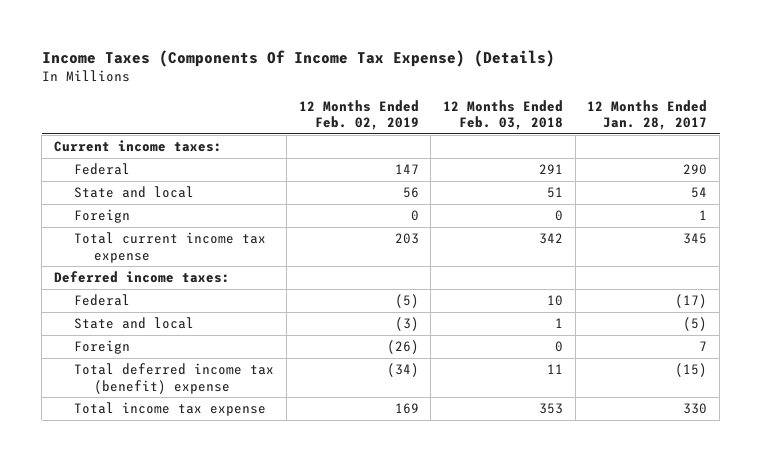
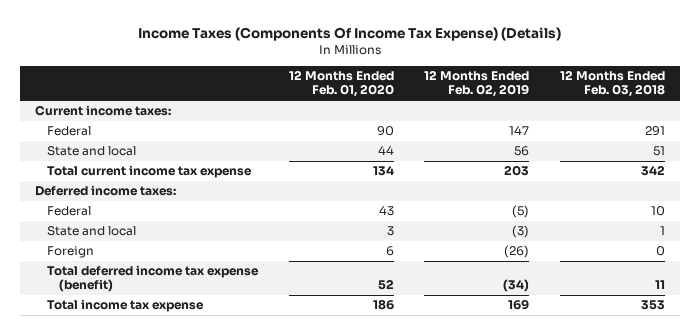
[587,99,708,131] 12 Months Ended Jan. 28, 2017 -> none
none -> [288,70,394,98] 12 Months Ended Feb. 01, 2020
[74,209,131,224] Foreign -> none
[74,363,275,394] Total deferred income tax (benefit) expense -> [46,265,259,293] Total deferred income tax expense (benefit)

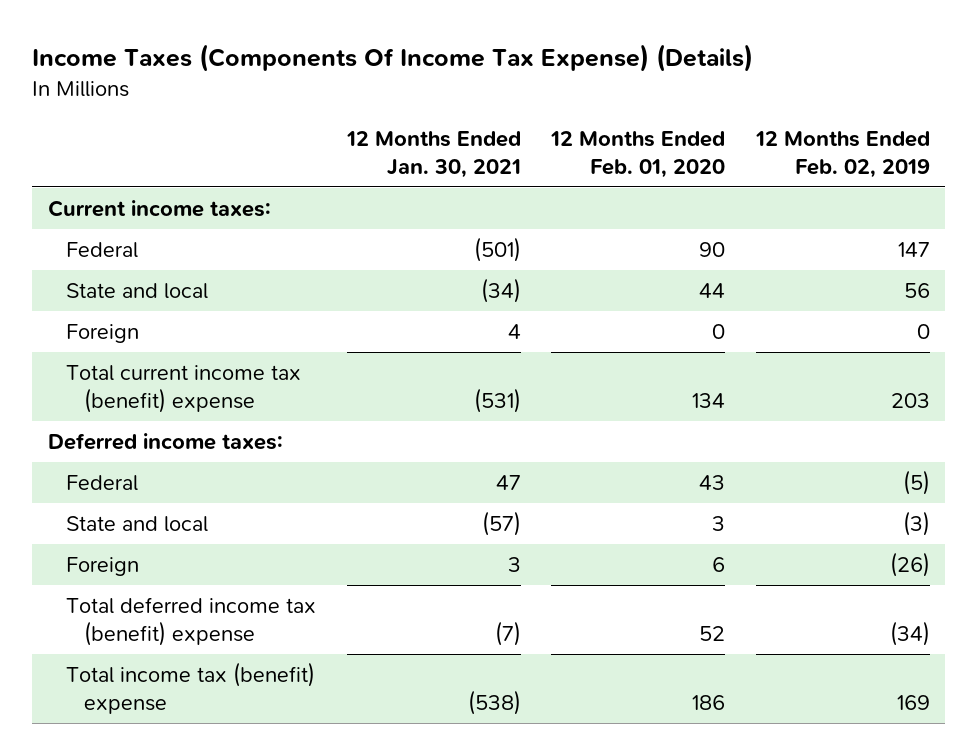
[560,70,666,98] 12 Months Ended Feb. 03, 2018 -> none
none -> [345,130,521,178] 12 Months Ended Jan. 30, 2021
none -> [65,324,139,344] Foreign
[46,165,252,179] Total current income tax expense -> [65,365,301,413] Total current income tax (benefit) expense
[46,265,259,293] Total deferred income tax expense (benefit) -> [65,597,316,646] Total deferred income tax (benefit) expense
[46,299,204,313] Total income tax expense -> [65,662,315,714] Total income tax (benefit) expense

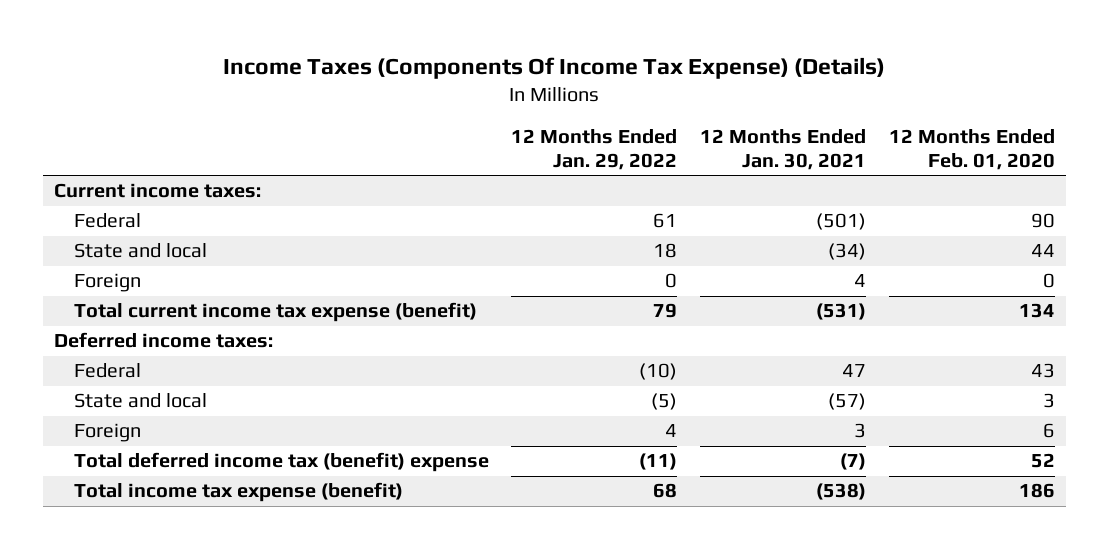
[754,130,930,178] 12 Months Ended Feb. 02, 2019 -> none
none -> [511,128,678,171] 12 Months Ended Jan. 29, 2022
[65,365,301,413] Total current income tax (benefit) expense -> [73,302,477,323] Total current income tax expense (benefit)
[65,662,315,714] Total income tax (benefit) expense -> [73,482,403,503] Total income tax expense (benefit)

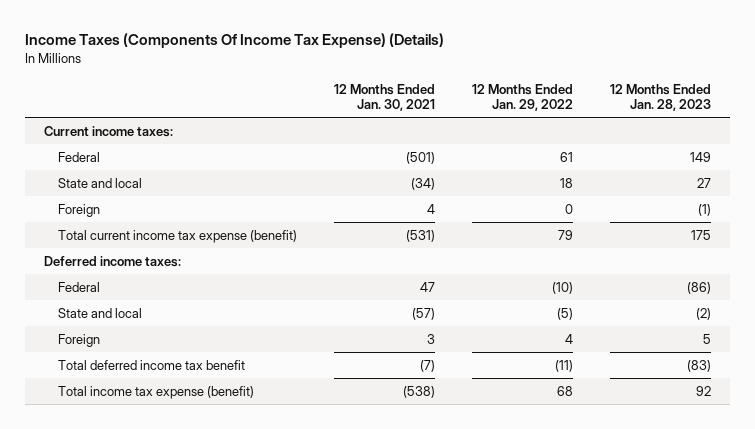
[888,128,1055,171] 12 Months Ended Feb. 01, 2020 -> none
none -> [610,83,712,112] 12 Months Ended Jan. 28, 2023
[73,452,489,473] Total deferred income tax (benefit) expense -> [57,359,245,370] Total deferred income tax benefit

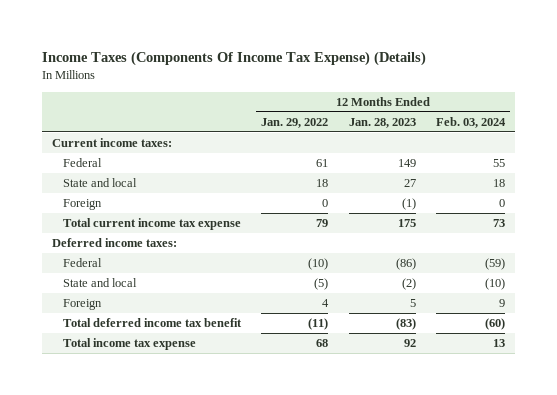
[333,83,435,112] 12 Months Ended Jan. 30, 2021 -> none
none -> [435,116,506,128] Feb. 03, 2024
[57,229,297,243] Total current income tax expense (benefit) -> [63,218,242,231] Total current income tax expense
[57,385,254,399] Total income tax expense (benefit) -> [63,338,197,351] Total income tax expense

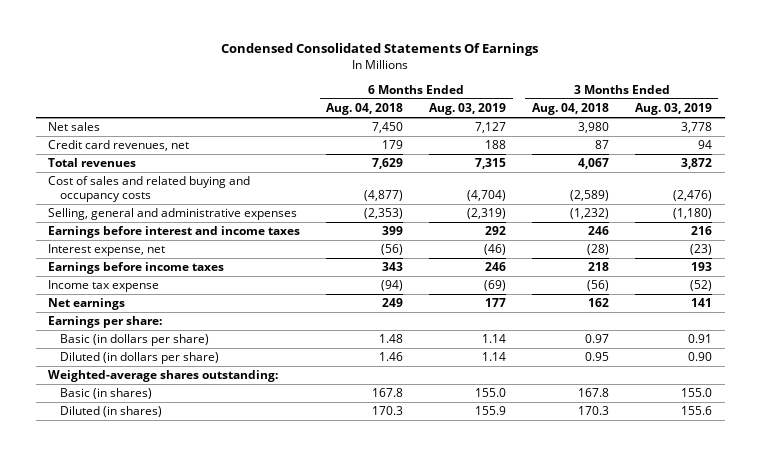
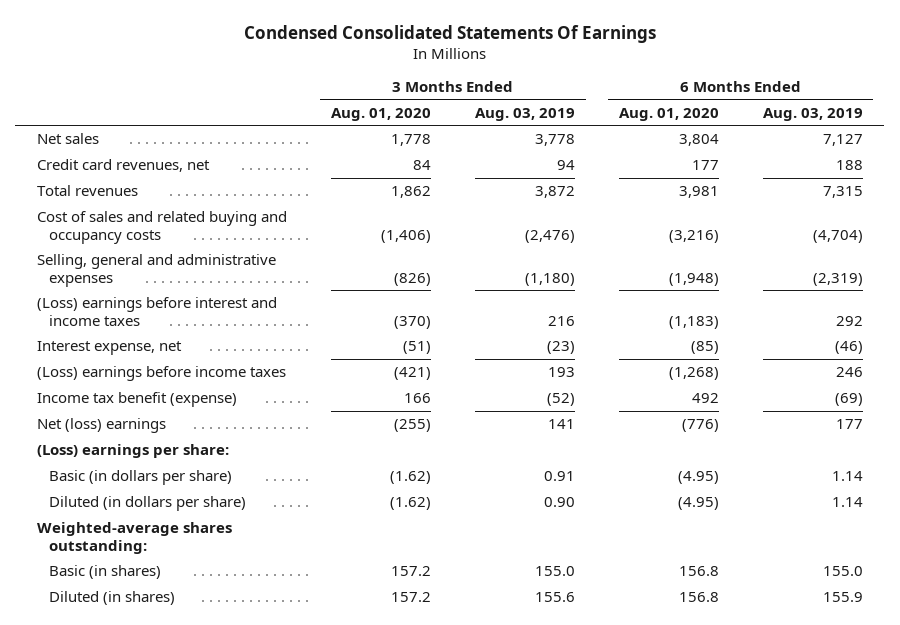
[326,103,404,116] Aug. 04, 2018 -> none
[531,103,609,116] Aug. 04, 2018 -> none
none -> [331,107,432,121] Aug. 01, 2020
none -> [618,107,719,121] Aug. 01, 2020
[48,226,301,239] Earnings before interest and income taxes -> [37,297,278,326] (Loss) earnings before interest and income taxes
[48,262,225,275] Earnings before income taxes -> [37,366,287,382] (Loss) earnings before income taxes
[48,280,160,293] Income tax expense -> [37,392,238,408] Income tax benefit (expense)
[48,298,126,311] Net earnings -> [37,418,167,434] Net (loss) earnings
[48,316,163,329] Earnings per share: -> [37,444,230,459] (Loss) earnings per share:

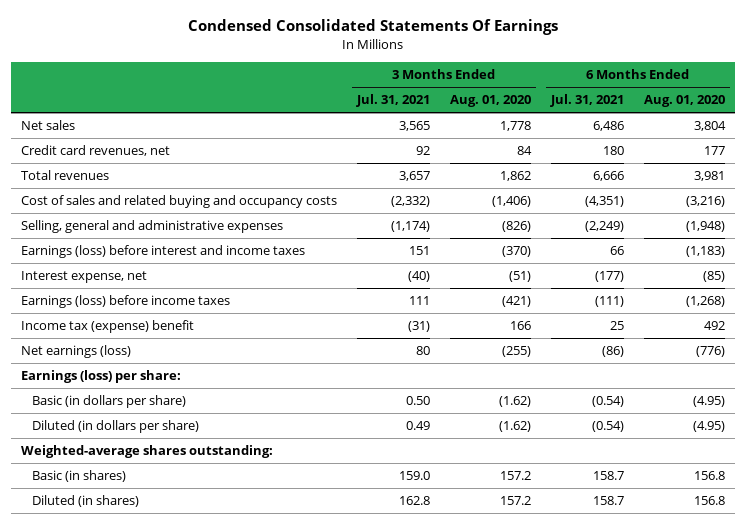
[474,107,575,121] Aug. 03, 2019 -> none
[762,107,863,121] Aug. 03, 2019 -> none
none -> [356,94,431,108] Jul. 31, 2021
none -> [550,94,625,108] Jul. 31, 2021
[37,297,278,326] (Loss) earnings before interest and income taxes -> [21,245,306,259] Earnings (loss) before interest and income taxes
[37,366,287,382] (Loss) earnings before income taxes -> [21,295,231,309] Earnings (loss) before income taxes
[37,392,238,408] Income tax benefit (expense) -> [21,320,195,334] Income tax (expense) benefit
[37,418,167,434] Net (loss) earnings -> [21,345,132,359] Net earnings (loss)
[37,444,230,459] (Loss) earnings per share: -> [21,370,182,384] Earnings (loss) per share:

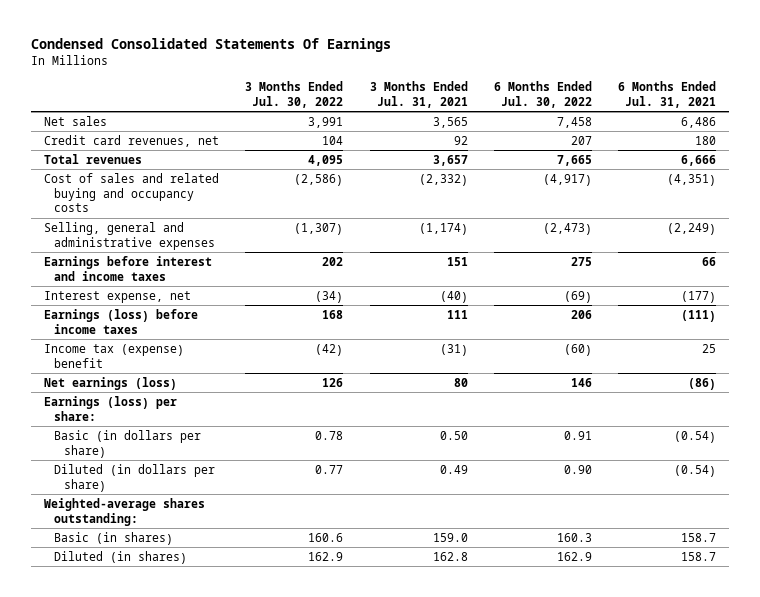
[450,95,532,108] Aug. 01, 2020 -> none
[644,95,726,108] Aug. 01, 2020 -> none
none -> [245,80,344,108] 3 Months Ended Jul. 30, 2022
none -> [493,80,592,108] 6 Months Ended Jul. 30, 2022
[21,245,306,259] Earnings (loss) before interest and income taxes -> [44,255,213,281] Earnings before interest and income taxes

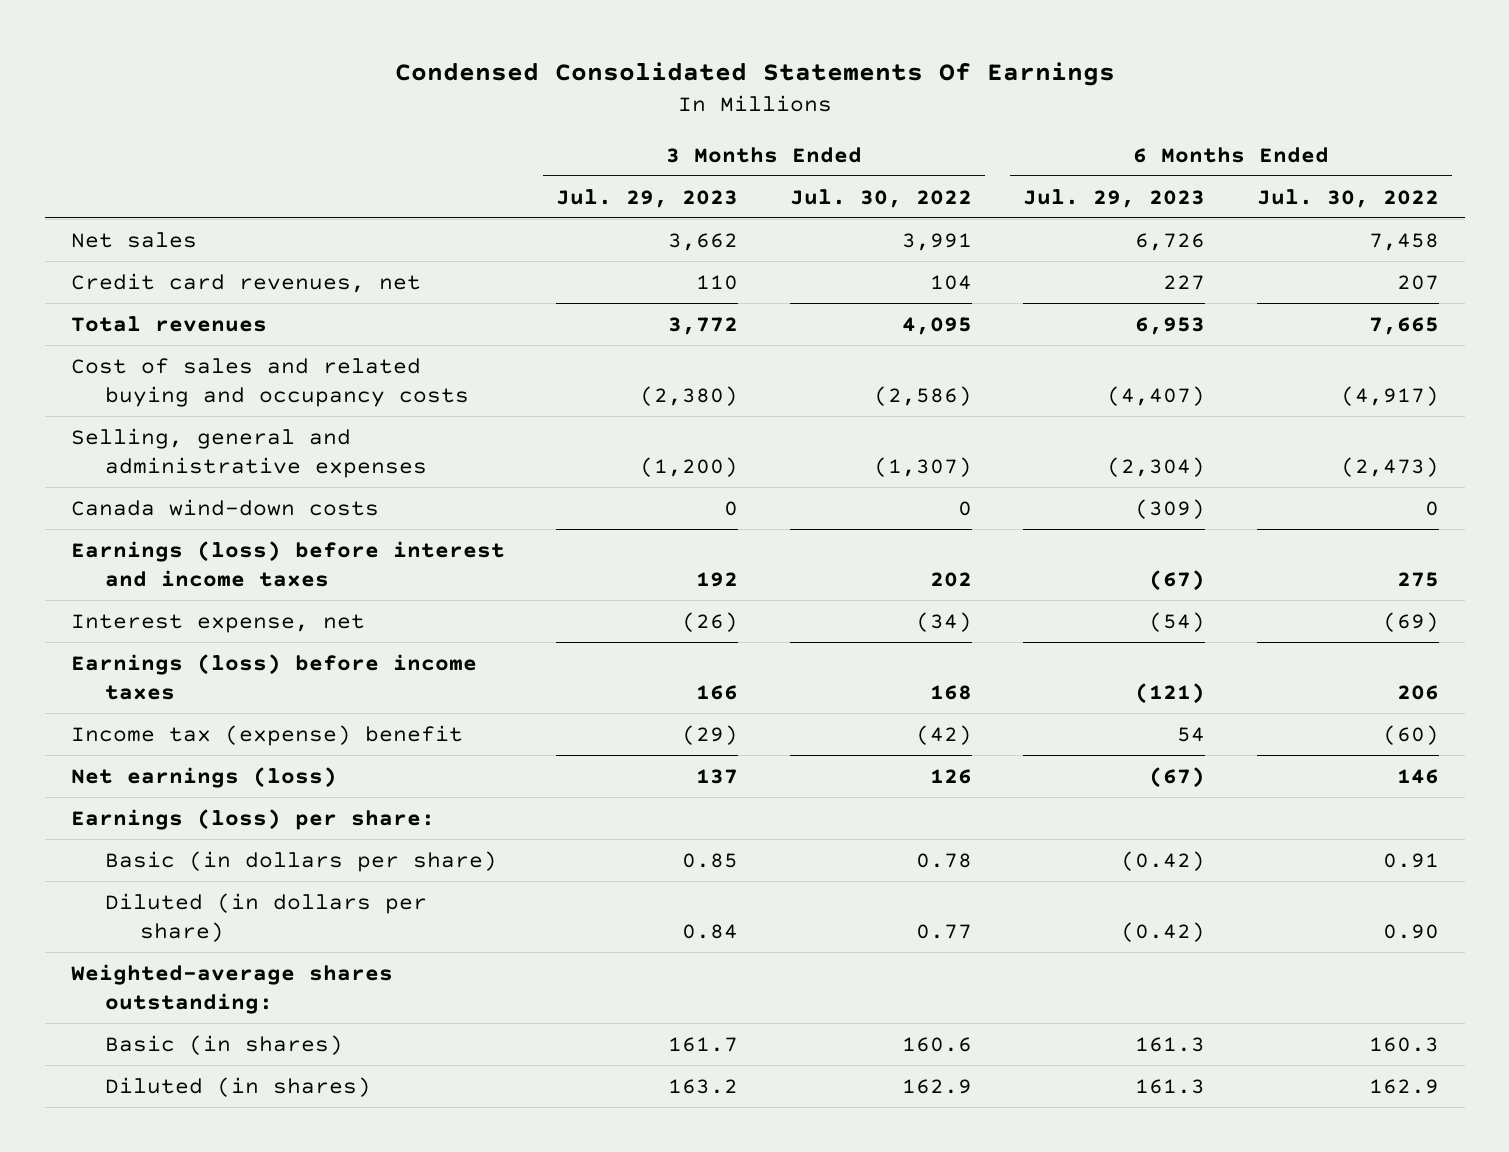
[369,80,468,108] 3 Months Ended Jul. 31, 2021 -> none
[617,80,716,108] 6 Months Ended Jul. 31, 2021 -> none
none -> [556,188,739,208] Jul. 29, 2023
none -> [1023,188,1206,208] Jul. 29, 2023
none -> [70,498,379,516] Canada wind-down costs
[44,255,213,281] Earnings before interest and income taxes -> [70,540,505,587] Earnings (loss) before interest and income taxes

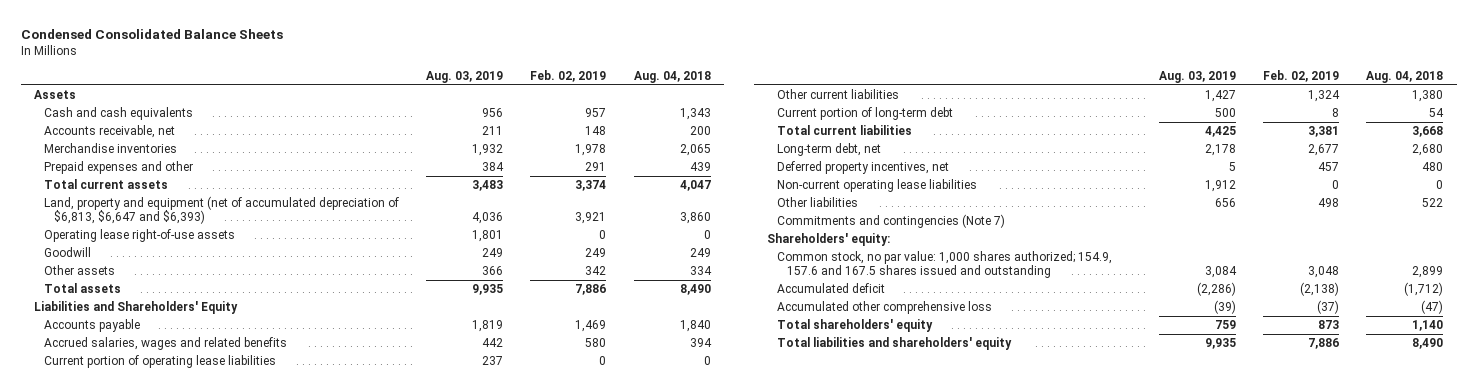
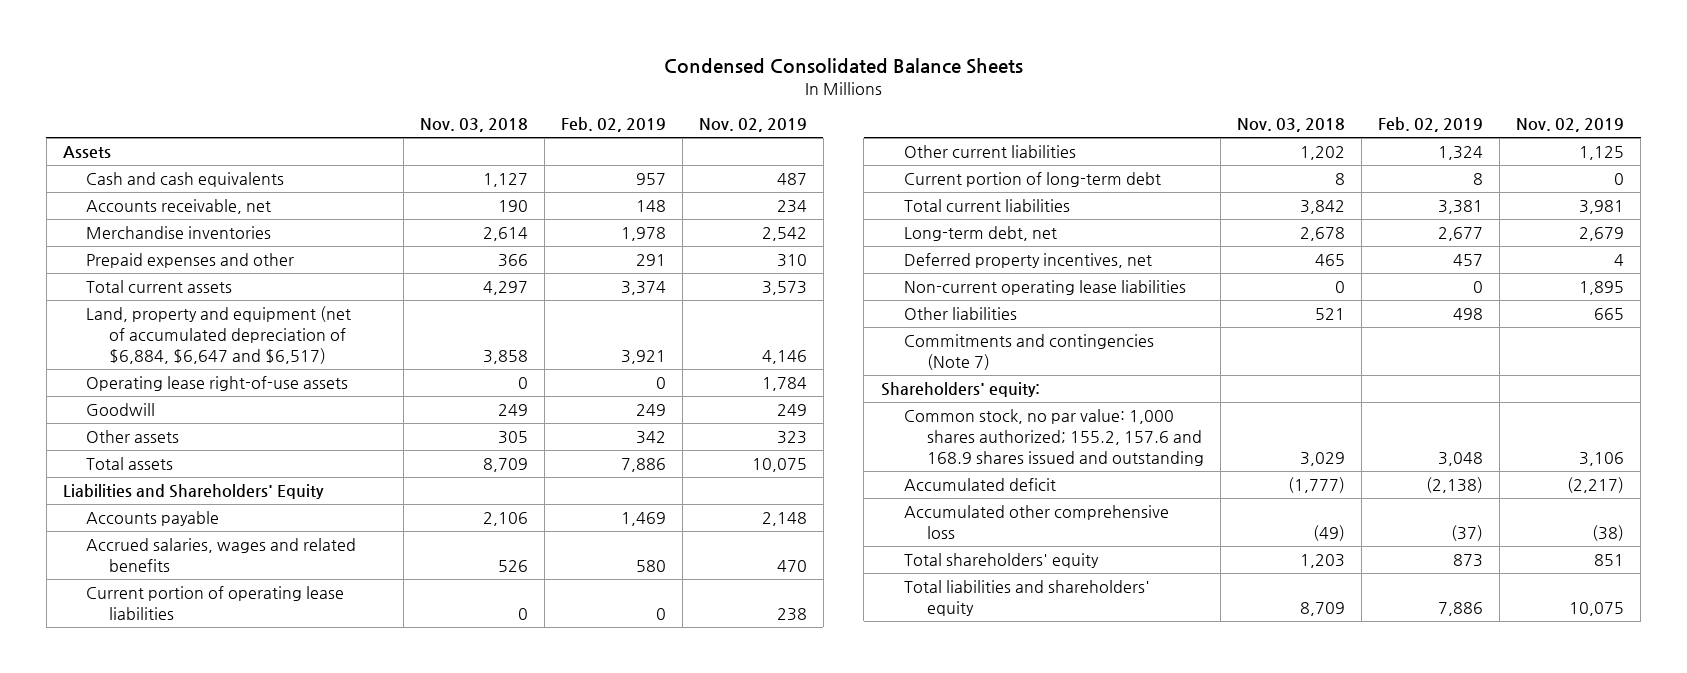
[426,70,504,83] Aug. 03, 2019 -> none
[633,70,711,83] Aug. 04, 2018 -> none
none -> [419,118,528,133] Nov. 03, 2018
none -> [698,118,807,133] Nov. 02, 2019
[44,196,400,225] Land, property and equipment (net of accumulated depreciation of $6,813, $6,647 and $6,393) -> [86,306,352,365] Land, property and equipment (net of accumulated depreciation of $6,884, $6,647 and $6,517)
[777,251,1113,279] Common stock, no par value: 1,000 shares authorized; 154.9, 157.6 and 167.5 shares issued and outstanding -> [903,409,1205,467] Common stock, no par value: 1,000 shares authorized; 155.2, 157.6 and 168.9 shares issued and outstanding

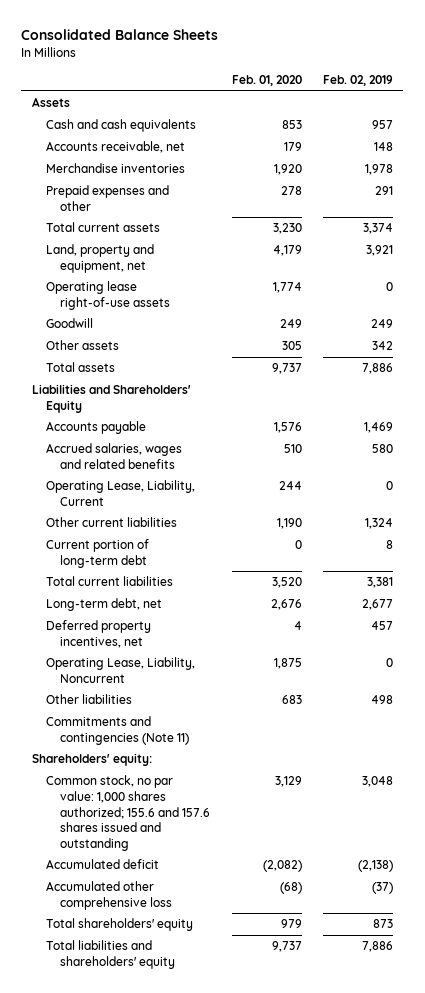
[663,57,1023,74] Condensed Consolidated Balance Sheets -> [21,29,219,41] Consolidated Balance Sheets
[419,118,528,133] Nov. 03, 2018 -> none
[698,118,807,133] Nov. 02, 2019 -> none
none -> [231,75,302,87] Feb. 01, 2020
[86,306,352,365] Land, property and equipment (net of accumulated depreciation of $6,884, $6,647 and $6,517) -> [46,244,155,273] Land, property and equipment, net
[86,586,345,621] Current portion of operating lease liabilities -> [46,480,196,506] Operating Lease, Liability, Current
[903,280,1186,296] Non-current operating lease liabilities -> [46,657,196,683] Operating Lease, Liability, Noncurrent
[903,334,1154,371] Commitments and contingencies (Note 7) -> [46,716,190,745] Commitments and contingencies (Note 11)
[903,409,1205,467] Common stock, no par value: 1,000 shares authorized; 155.2, 157.6 and 168.9 shares issued and outstanding -> [46,775,211,851] Common stock, no par value: 1,000 shares authorized; 155.6 and 157.6 shares issued and outstanding

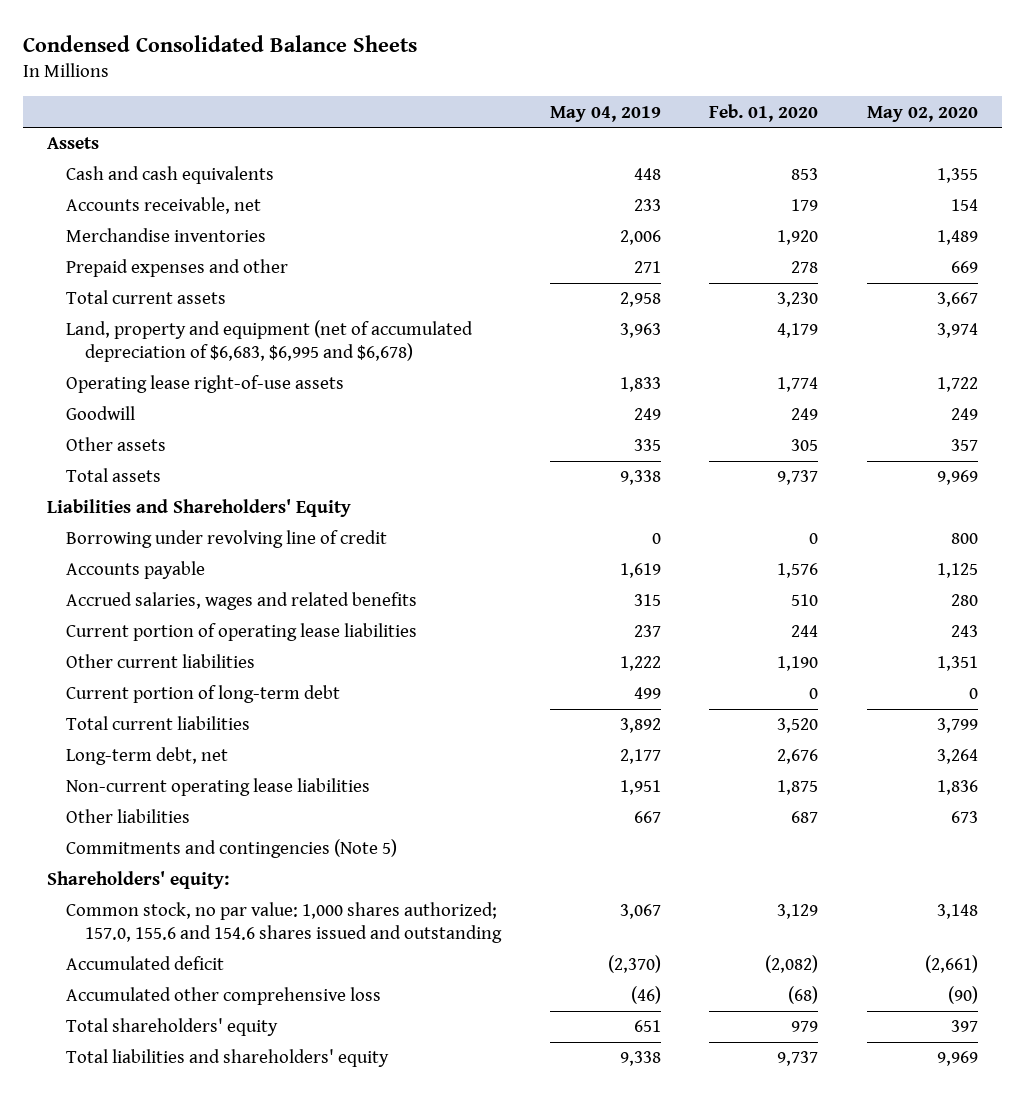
[21,29,219,41] Consolidated Balance Sheets -> [22,34,417,52] Condensed Consolidated Balance Sheets
[322,75,393,87] Feb. 02, 2019 -> none
none -> [549,105,661,122] May 04, 2019
none -> [866,105,978,122] May 02, 2020
[46,244,155,273] Land, property and equipment, net -> [65,320,473,363] Land, property and equipment (net of accumulated depreciation of $6,683, $6,995 and $6,678)
none -> [65,530,387,549] Borrowing under revolving line of credit
[46,480,196,506] Operating Lease, Liability, Current -> [65,623,417,642] Current portion of operating lease liabilities
[46,620,152,648] Deferred property incentives, net -> none
[46,657,196,683] Operating Lease, Liability, Noncurrent -> [65,778,370,797] Non-current operating lease liabilities
[281,695,302,705] 683 -> [791,811,819,824] 687
[46,716,190,745] Commitments and contingencies (Note 11) -> [65,839,397,859] Commitments and contingencies (Note 5)
[46,775,211,851] Common stock, no par value: 1,000 shares authorized; 155.6 and 157.6 shares issued and outstanding -> [65,902,502,944] Common stock, no par value: 1,000 shares authorized; 157.0, 155.6 and 154.6 shares issued and outstanding

